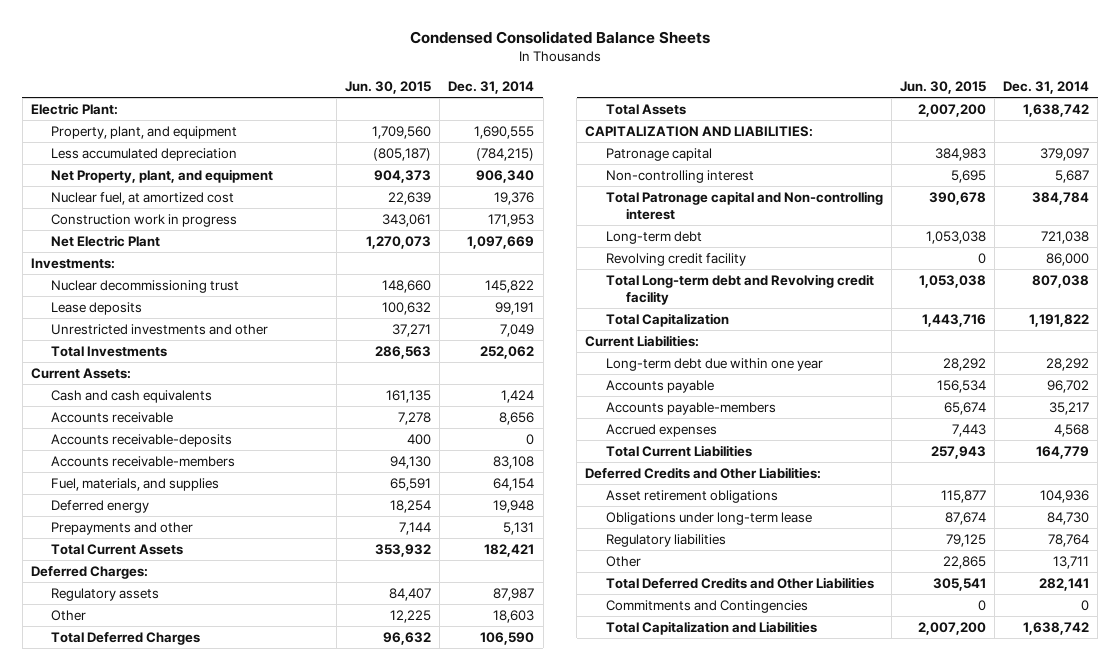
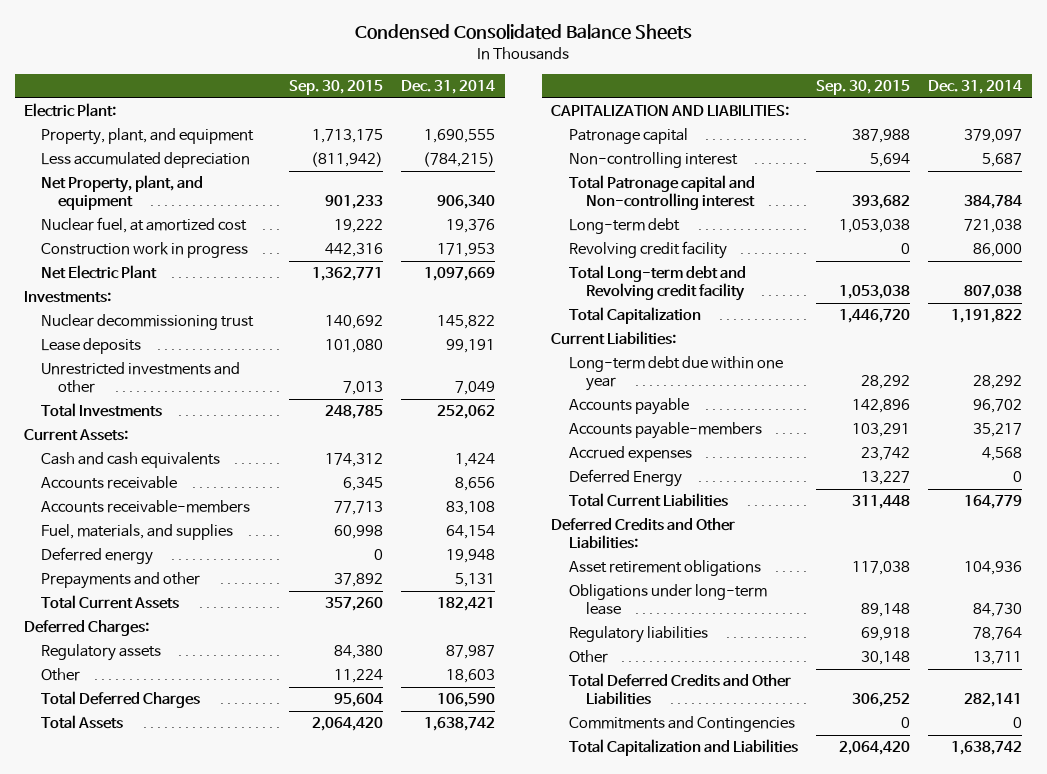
[345,80,432,94] Jun. 30, 2015 -> none
none -> [288,80,383,96] Sep. 30, 2015
[50,434,232,448] Accounts receivable-deposits -> none
none -> [568,469,682,488] Deferred Energy

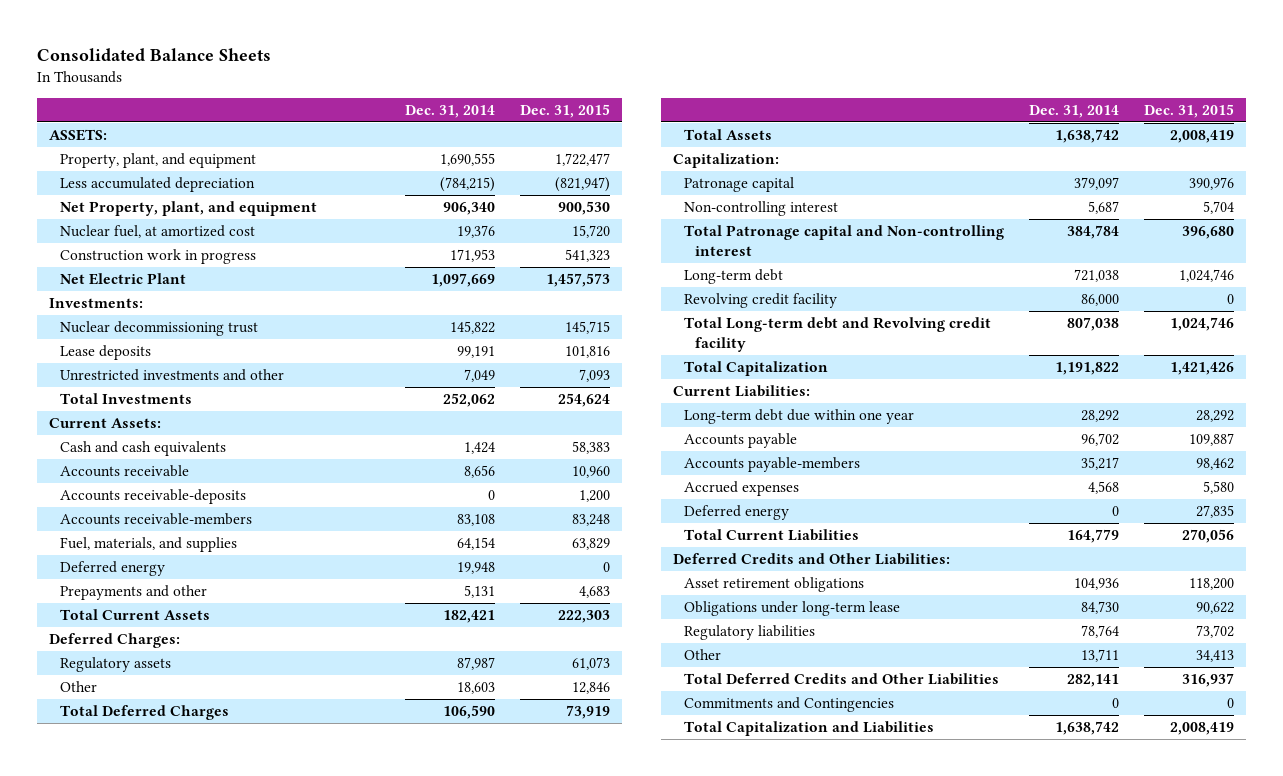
[355,24,693,41] Condensed Consolidated Balance Sheets -> [37,48,272,62] Consolidated Balance Sheets
[288,80,383,96] Sep. 30, 2015 -> none
none -> [519,103,610,118] Dec. 31, 2015
[24,103,117,118] Electric Plant: -> none
none -> [49,129,108,142] ASSETS:
none -> [60,489,247,505] Accounts receivable-deposits
[551,105,790,117] CAPITALIZATION AND LIABILITIES: -> none
none -> [673,153,780,169] Capitalization:
[568,469,682,488] Deferred Energy -> [684,505,790,521] Deferred energy

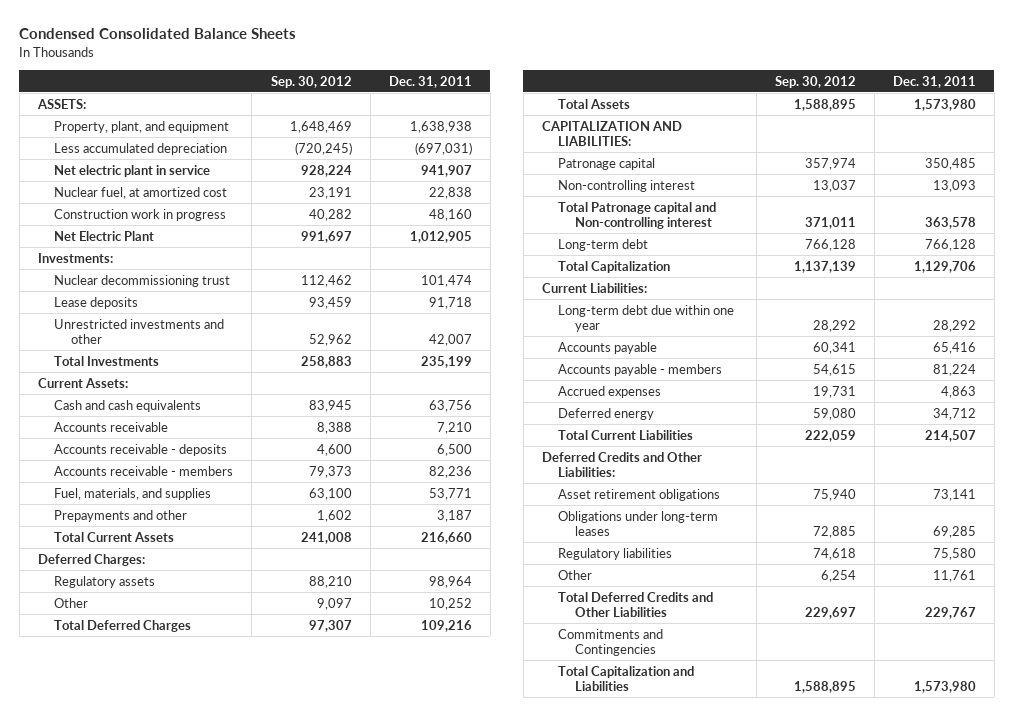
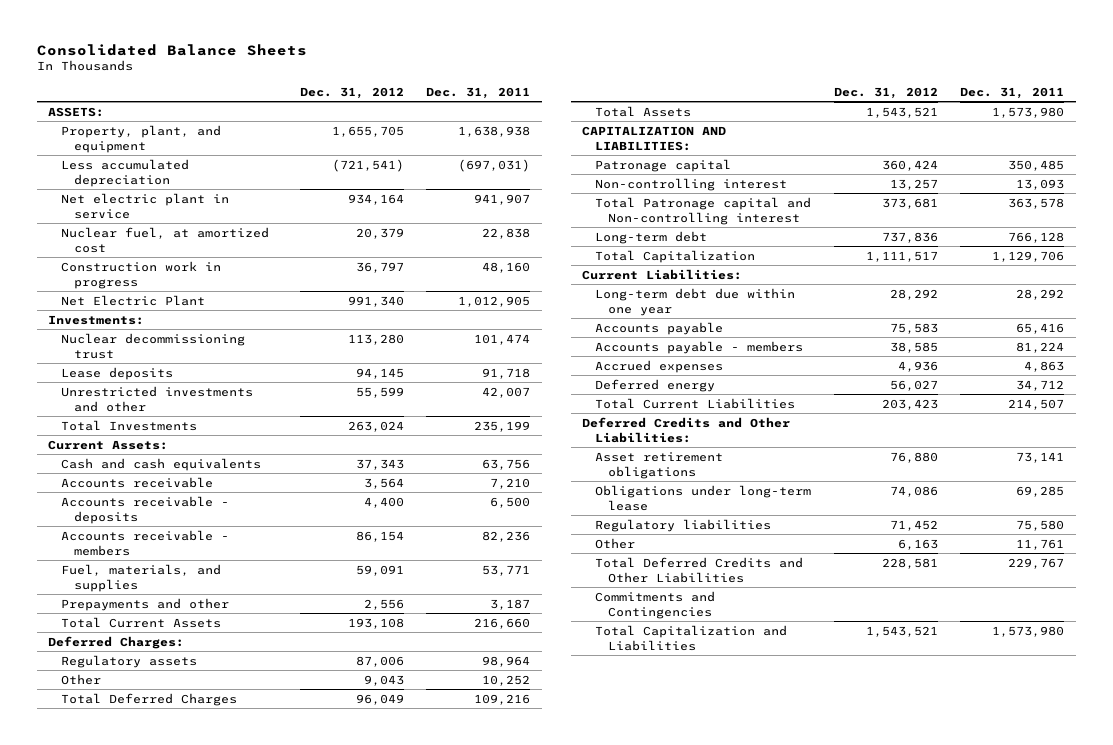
[19,28,297,40] Condensed Consolidated Balance Sheets -> [36,43,307,56] Consolidated Balance Sheets
[270,75,352,88] Sep. 30, 2012 -> none
none -> [299,86,404,99] Dec. 31, 2012
[558,510,719,537] Obligations under long-term leases -> [595,484,812,511] Obligations under long-term lease

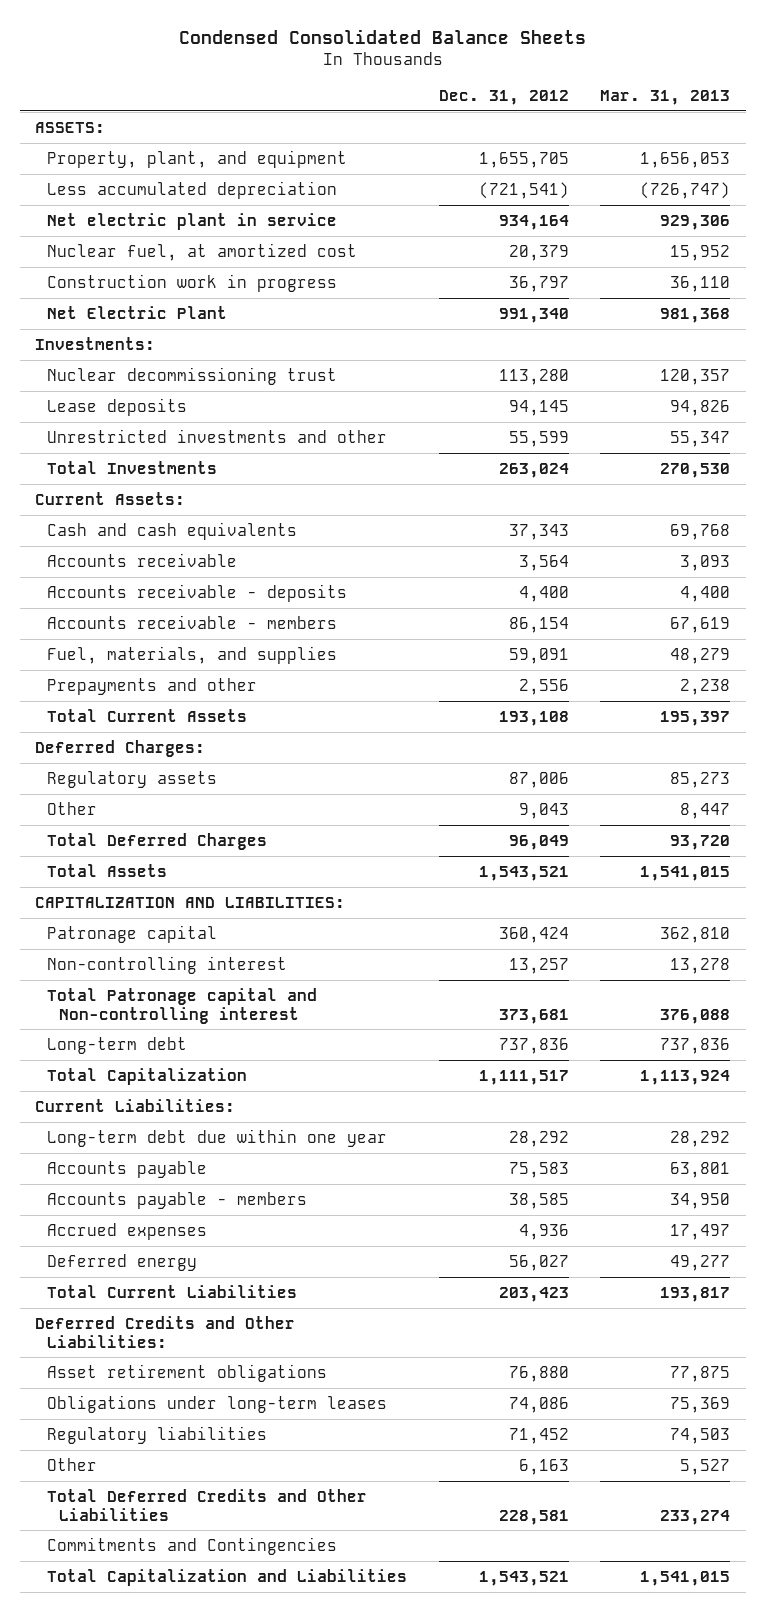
[36,43,307,56] Consolidated Balance Sheets -> [178,28,586,44] Condensed Consolidated Balance Sheets
[426,86,531,99] Dec. 31, 2011 -> none
none -> [600,90,731,106] Mar. 31, 2013
[595,484,812,511] Obligations under long-term lease -> [46,1394,387,1413] Obligations under long-term leases

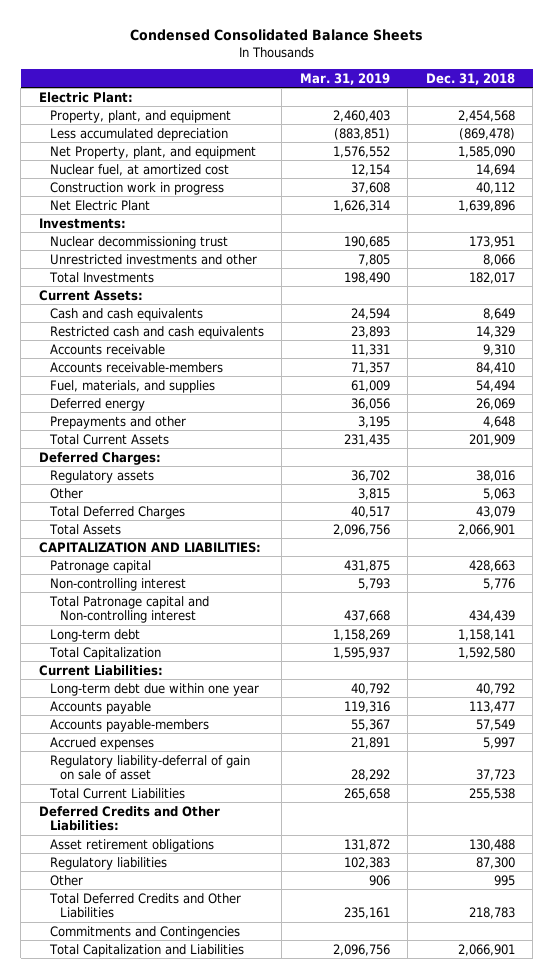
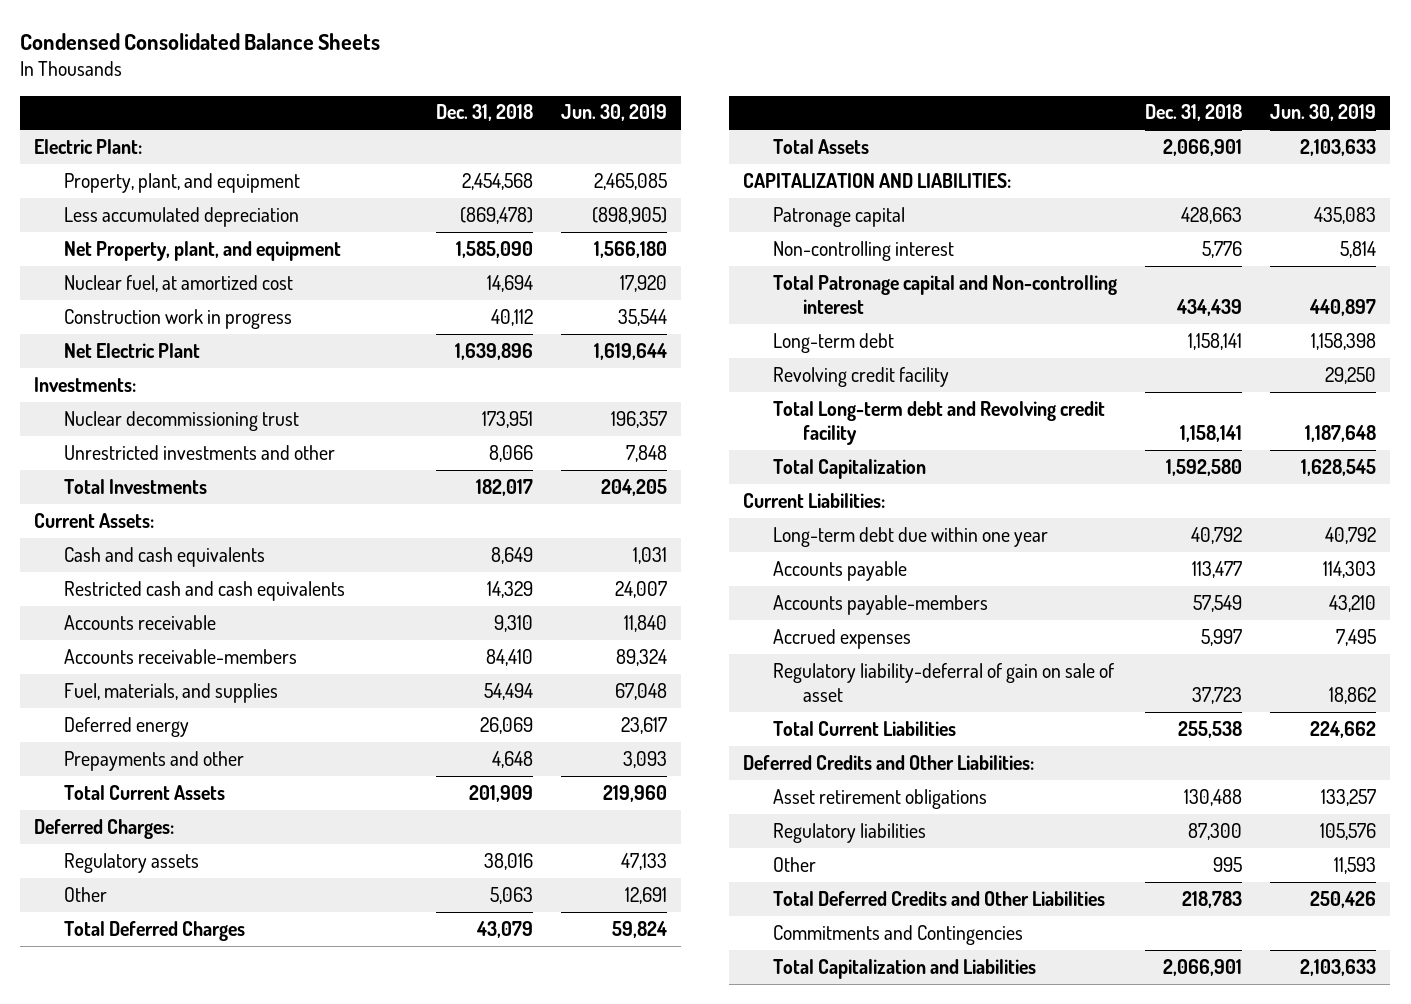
[299,72,390,85] Mar. 31, 2019 -> none
none -> [561,104,668,122] Jun. 30, 2019
none -> [773,366,950,387] Revolving credit facility
none -> [773,400,1106,446] Total Long-term debt and Revolving credit facility

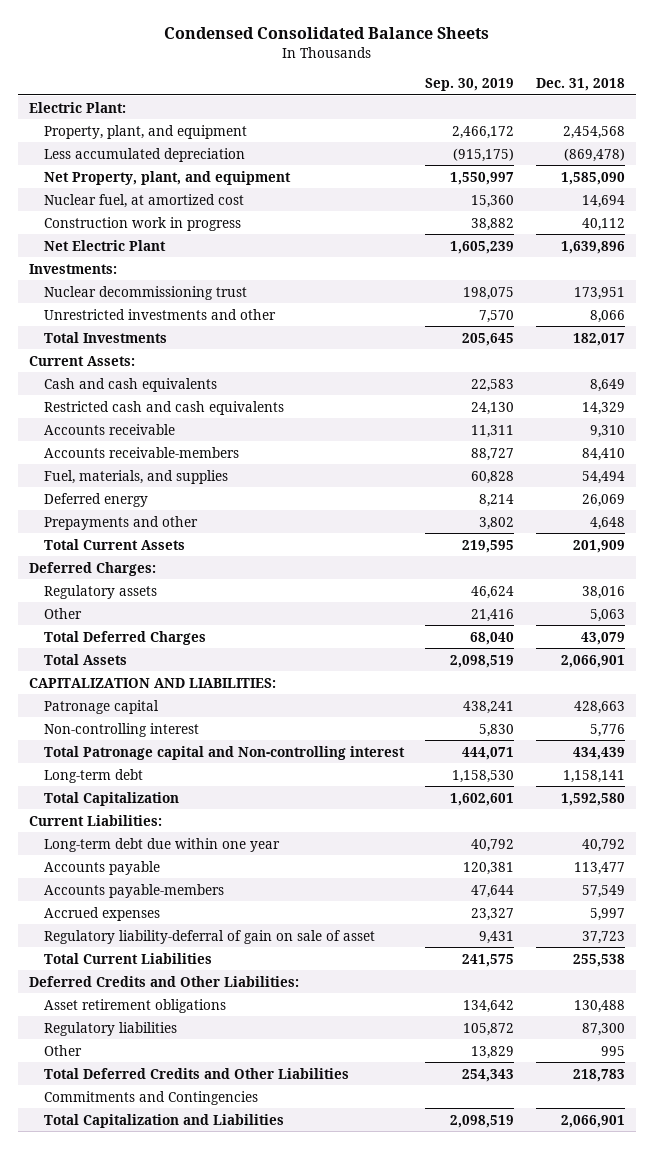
[561,104,668,122] Jun. 30, 2019 -> none
none -> [425,78,515,92] Sep. 30, 2019
[773,366,950,387] Revolving credit facility -> none
[773,400,1106,446] Total Long-term debt and Revolving credit facility -> none

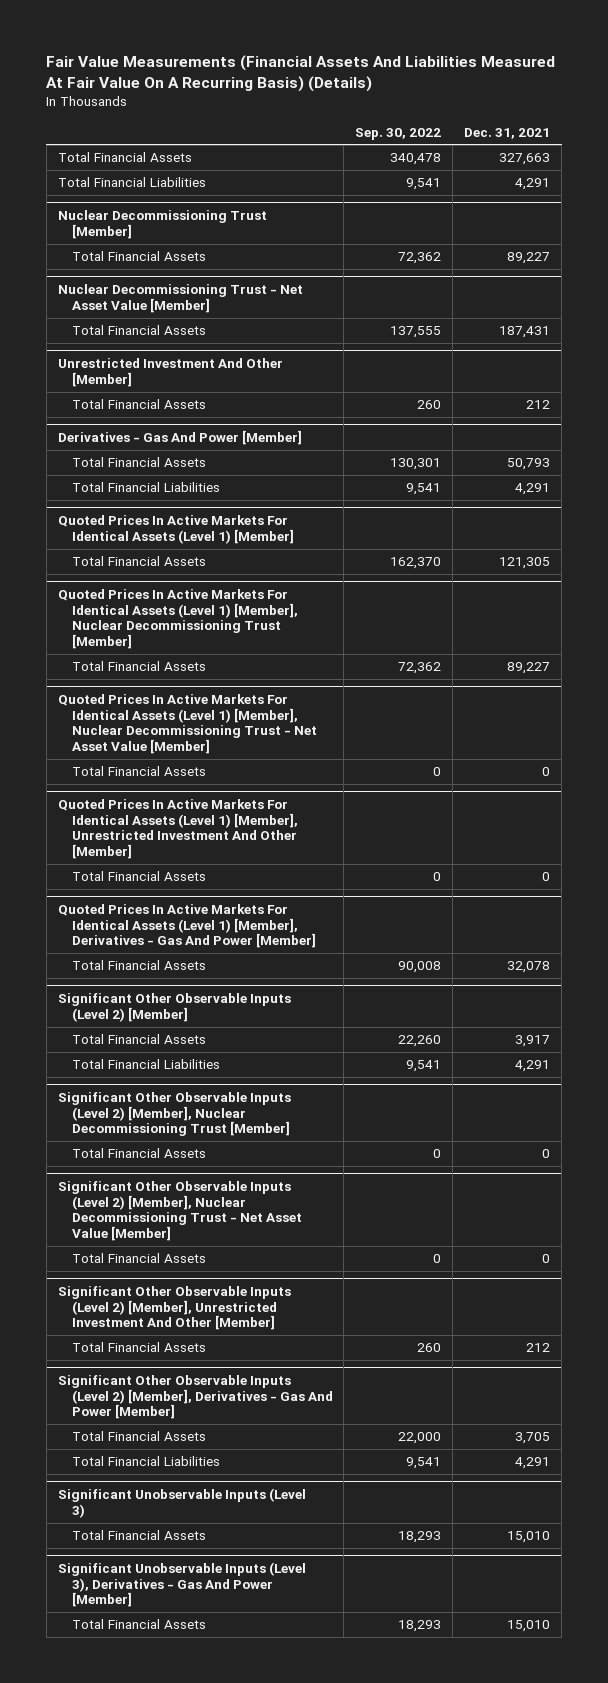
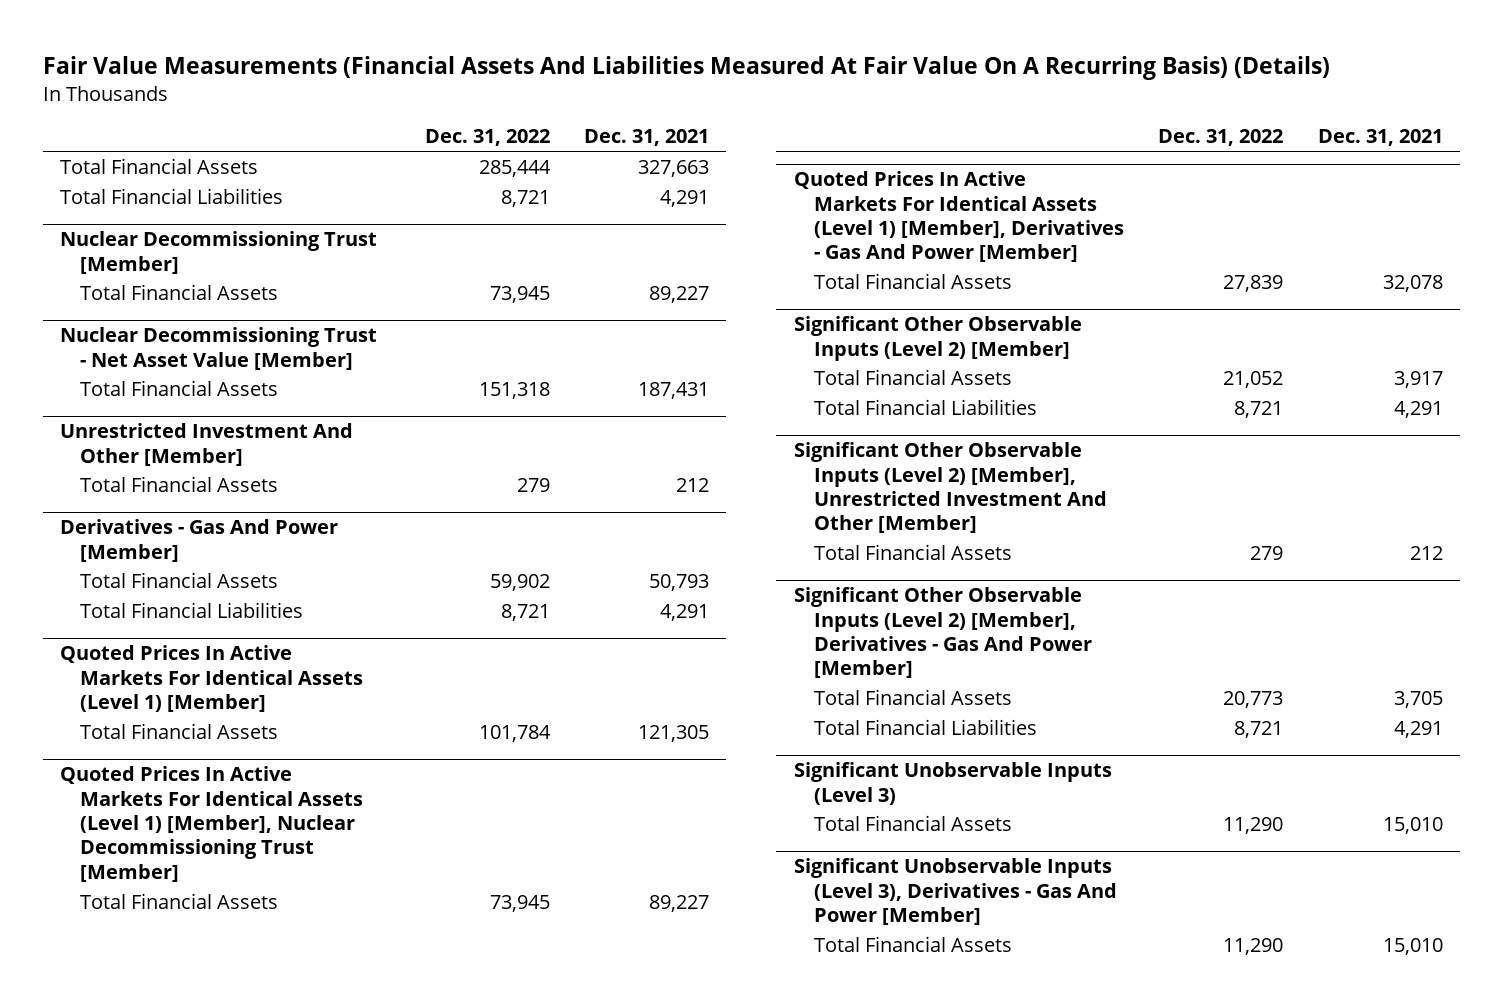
[355,127,442,140] Sep. 30, 2022 -> none
none -> [424,129,550,147] Dec. 31, 2022
[57,694,317,754] Quoted Prices In Active Markets For Identical Assets (Level 1) [Member], Nuclear Decommissioning Trust - Net Asset Value [Member] -> none
[71,766,206,777] Total Financial Assets -> none
[57,799,298,859] Quoted Prices In Active Markets For Identical Assets (Level 1) [Member], Unrestricted Investment And Other [Member] -> none
[71,871,206,882] Total Financial Assets -> none
[57,1092,291,1137] Significant Other Observable Inputs (Level 2) [Member], Nuclear Decommissioning Trust [Member] -> none
[71,1148,206,1159] Total Financial Assets -> none
[57,1181,302,1241] Significant Other Observable Inputs (Level 2) [Member], Nuclear Decommissioning Trust - Net Asset Value [Member] -> none
[71,1253,206,1264] Total Financial Assets -> none

